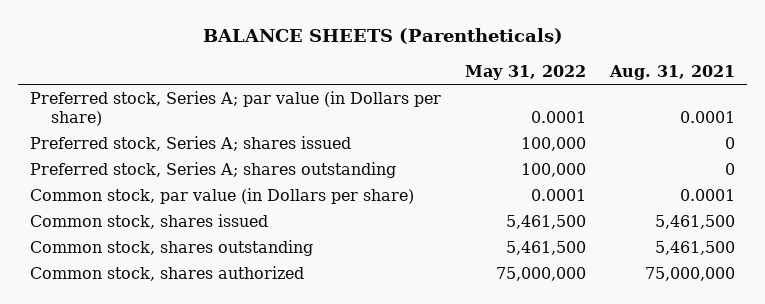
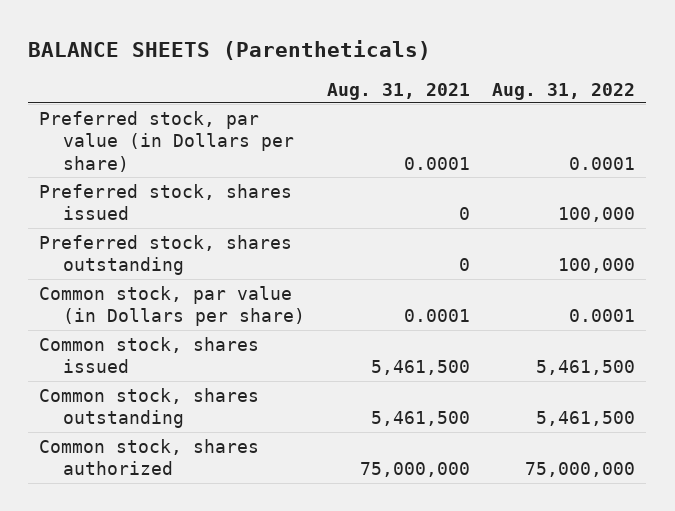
[465,64,587,80] May 31, 2022 -> none
none -> [492,82,636,100] Aug. 31, 2022
[29,90,441,126] Preferred stock, Series A; par value (in Dollars per share) -> [39,110,295,172] Preferred stock, par value (in Dollars per share)
[29,135,351,151] Preferred stock, Series A; shares issued -> [39,183,293,221] Preferred stock, shares issued
[29,161,396,178] Preferred stock, Series A; shares outstanding -> [39,234,293,276] Preferred stock, shares outstanding

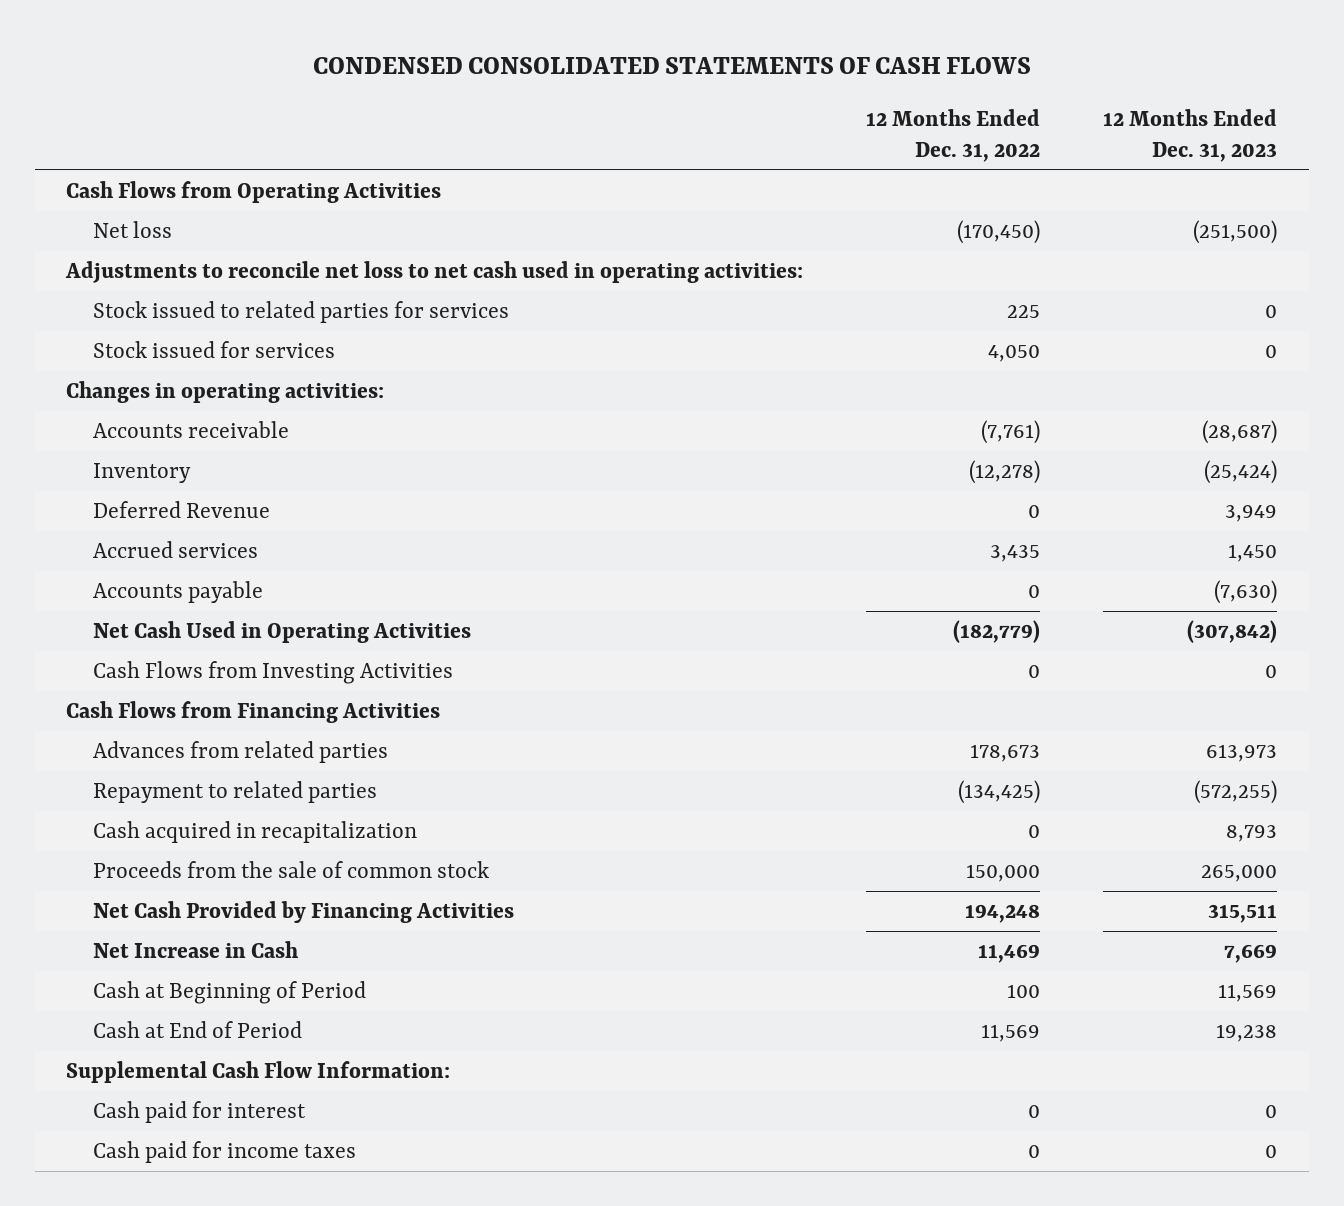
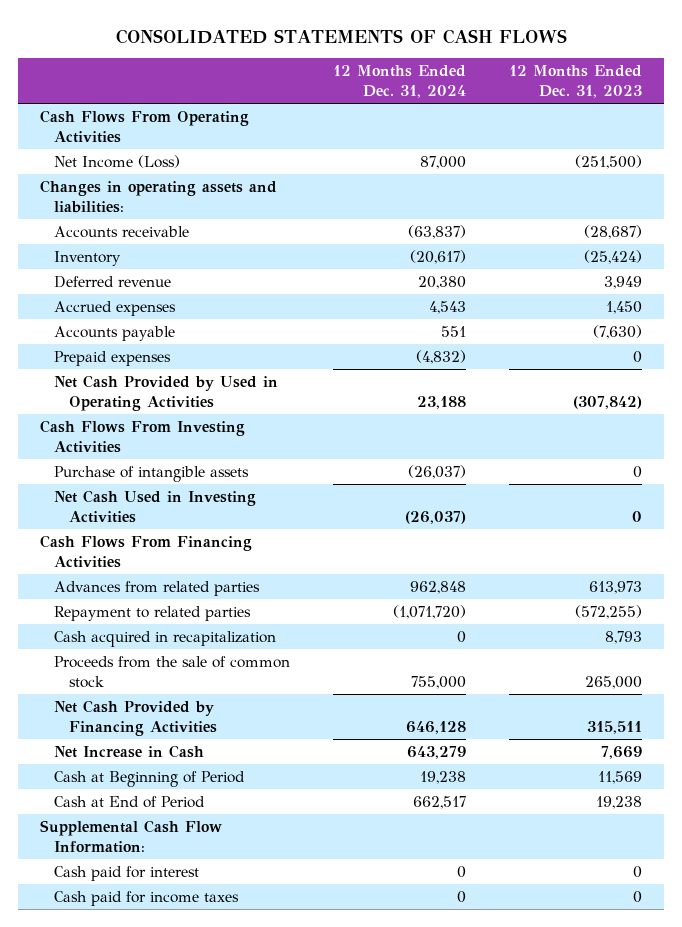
[312,56,1031,74] CONDENSED CONSOLIDATED STATEMENTS OF CASH FLOWS -> [115,28,567,44] CONSOLIDATED STATEMENTS OF CASH FLOWS
[866,108,1041,163] 12 Months Ended Dec. 31, 2022 -> none
none -> [333,64,467,99] 12 Months Ended Dec. 31, 2024
[65,261,804,284] Adjustments to reconcile net loss to net cash used in operating activities: -> none
[93,301,510,324] Stock issued to related parties for services -> none
[93,341,336,359] Stock issued for services -> none
[66,381,385,404] Changes in operating activities: -> none
[66,181,442,204] Cash Flows from Operating Activities -> [39,109,249,144] Cash Flows From Operating Activities
[93,221,173,239] Net loss -> [54,154,181,168] Net Income (Loss)
none -> [39,179,277,214] Changes in operating assets and liabilities:
[93,501,271,519] Deferred Revenue -> [54,275,172,288] Deferred revenue
[93,541,259,559] Accrued services -> [54,300,177,316] Accrued expenses
none -> [54,350,172,366] Prepaid expenses
[93,621,472,644] Net Cash Used in Operating Activities -> [54,374,279,412] Net Cash Provided by Used in Operating Activities
none -> [39,419,245,454] Cash Flows From Investing Activities
none -> [54,465,250,482] Purchase of intangible assets
[93,661,454,685] Cash Flows from Investing Activities -> [54,489,257,524] Net Cash Used in Investing Activities
[66,701,441,724] Cash Flows from Financing Activities -> [39,534,252,569] Cash Flows From Financing Activities

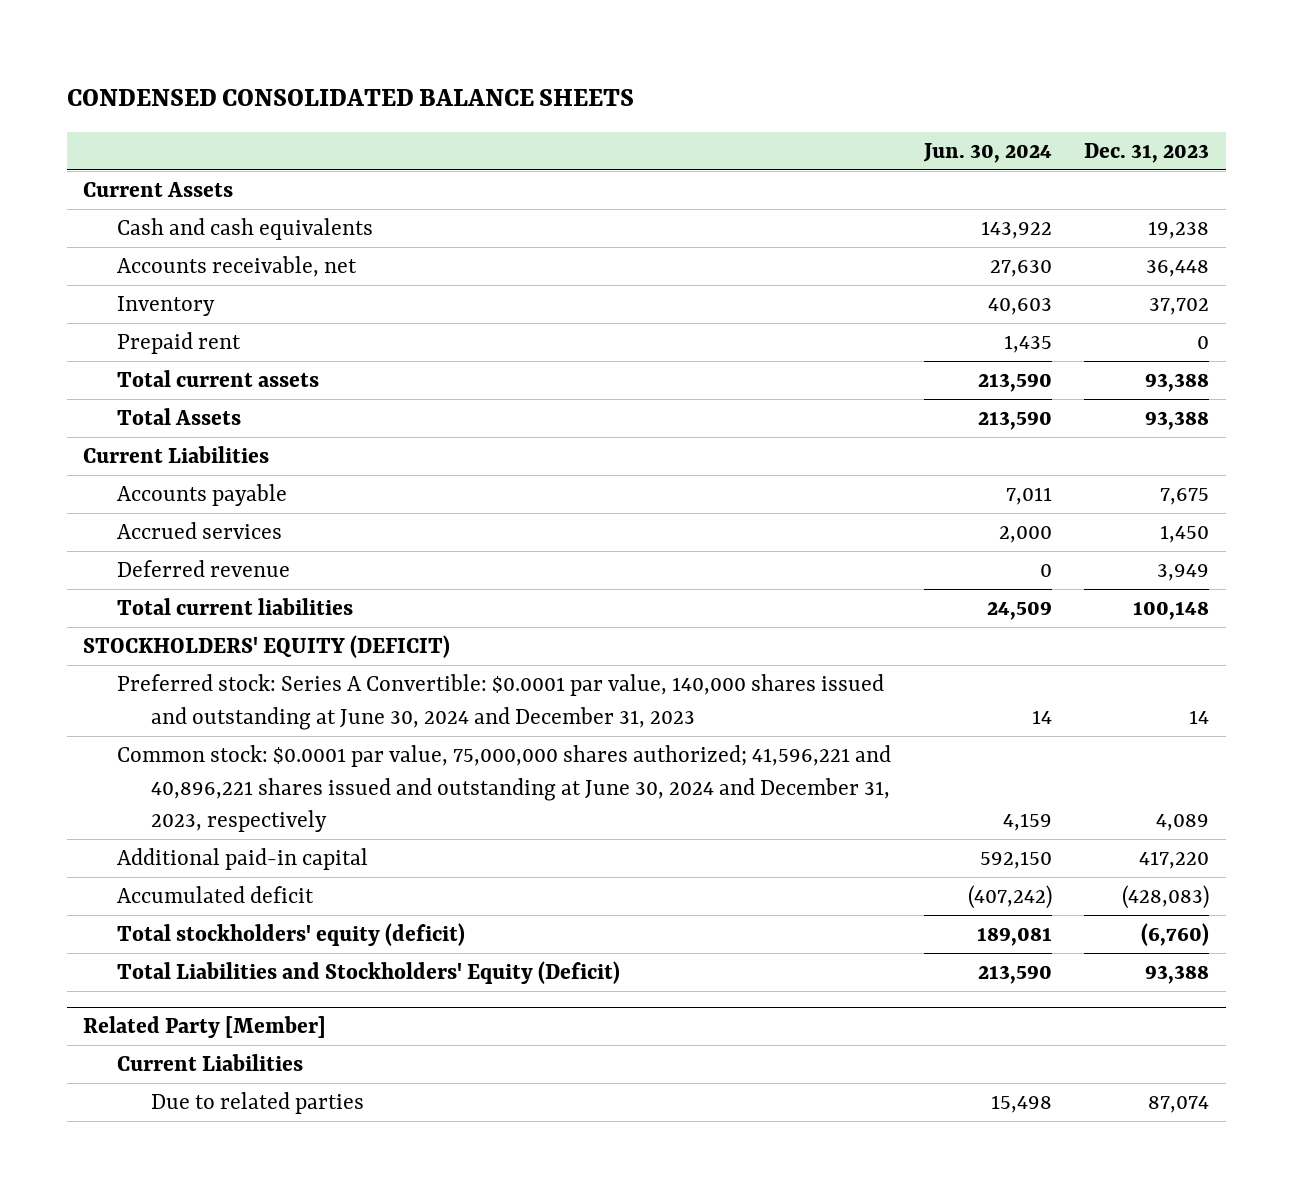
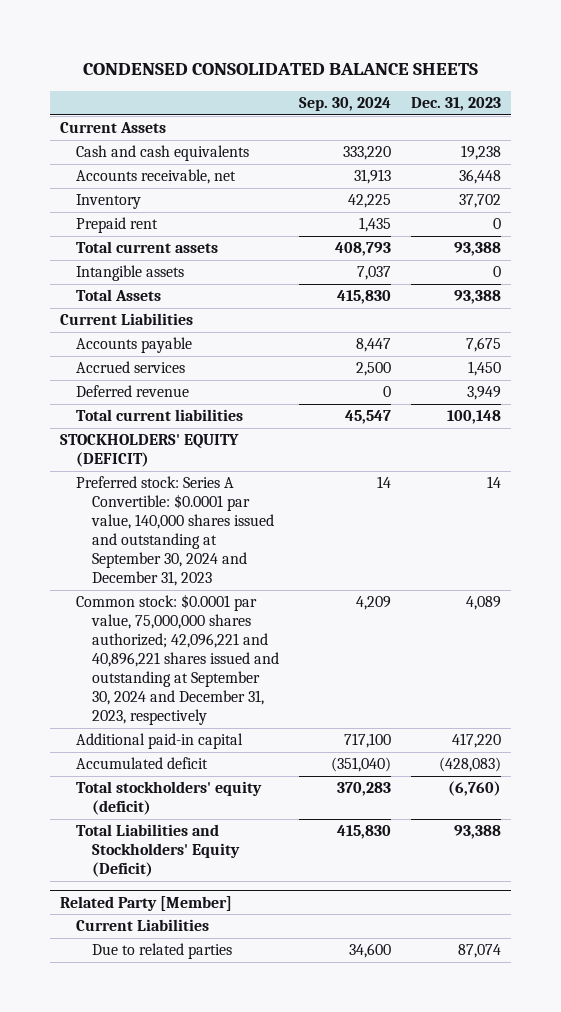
[922,142,1052,163] Jun. 30, 2024 -> none
none -> [298,97,391,112] Sep. 30, 2024
none -> [76,265,185,282] Intangible assets
[117,674,885,730] Preferred stock: Series A Convertible: $0.0001 par value, 140,000 shares issued and outstanding at June 30, 2024 and December 31, 2023 -> [76,476,274,587] Preferred stock: Series A Convertible: $0.0001 par value, 140,000 shares issued and outstanding at September 30, 2024 and December 31, 2023
[117,745,892,832] Common stock: $0.0001 par value, 75,000,000 shares authorized; 41,596,221 and 40,896,221 shares issued and outstanding at June 30, 2024 and December 31, 2023, respectively -> [76,594,279,726] Common stock: $0.0001 par value, 75,000,000 shares authorized; 42,096,221 and 40,896,221 shares issued and outstanding at September 30, 2024 and December 31, 2023, respectively

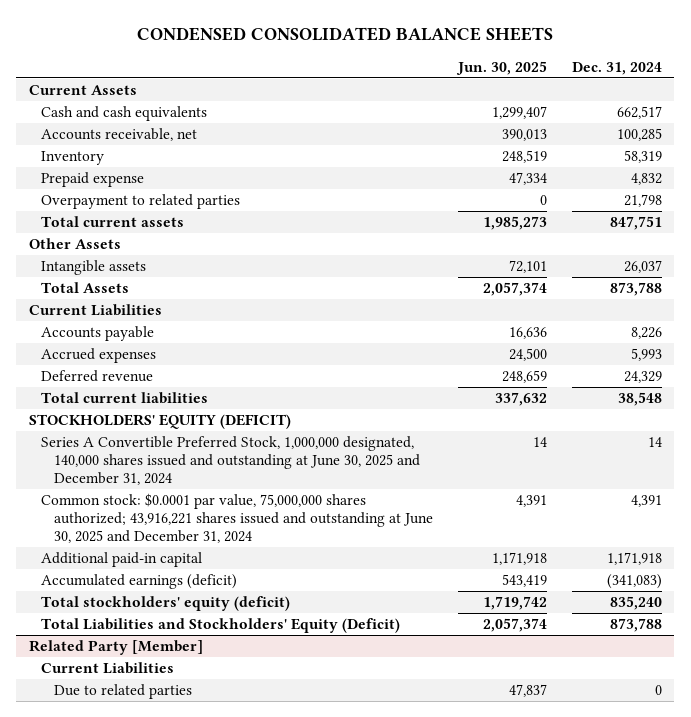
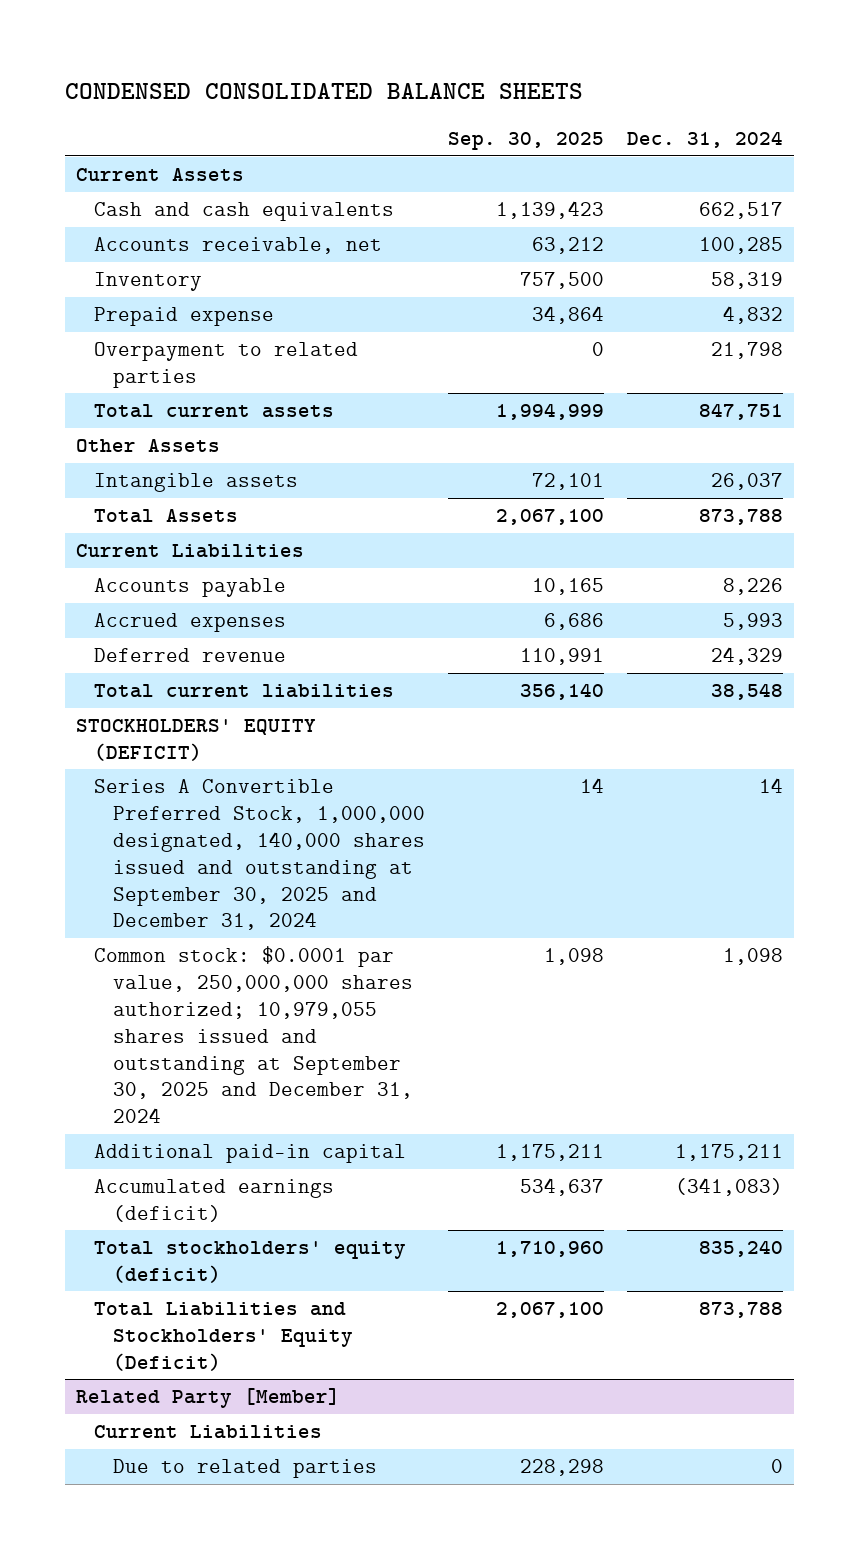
[455,60,547,75] Jun. 30, 2025 -> none
none -> [447,131,604,150] Sep. 30, 2025
[41,435,421,486] Series A Convertible Preferred Stock, 1,000,000 designated, 140,000 shares issued and outstanding at June 30, 2025 and December 31, 2024 -> [94,779,425,931] Series A Convertible Preferred Stock, 1,000,000 designated, 140,000 shares issued and outstanding at September 30, 2025 and December 31, 2024
[41,492,434,544] Common stock: $0.0001 par value, 75,000,000 shares authorized; 43,916,221 shares issued and outstanding at June 30, 2025 and December 31, 2024 -> [94,946,413,1124] Common stock: $0.0001 par value, 250,000,000 shares authorized; 10,979,055 shares issued and outstanding at September 30, 2025 and December 31, 2024
[630,494,662,507] 4,391 -> [722,948,783,966] 1,098
[606,551,662,565] 1,171,918 -> [674,1144,783,1162] 1,175,211

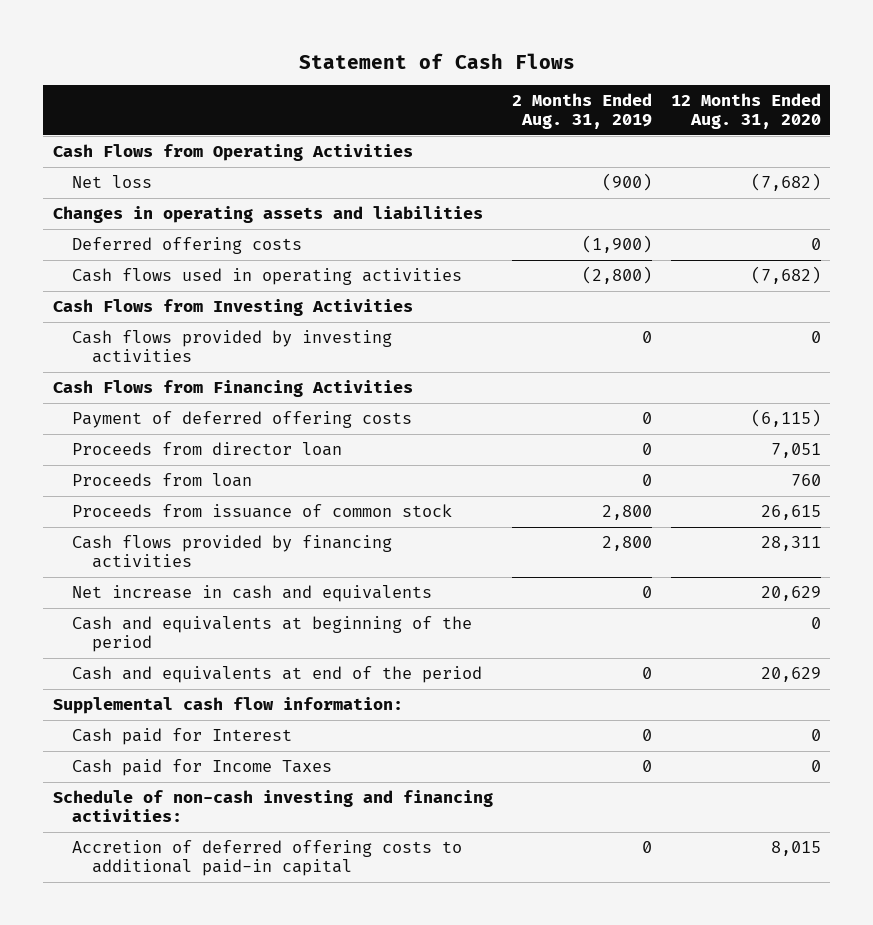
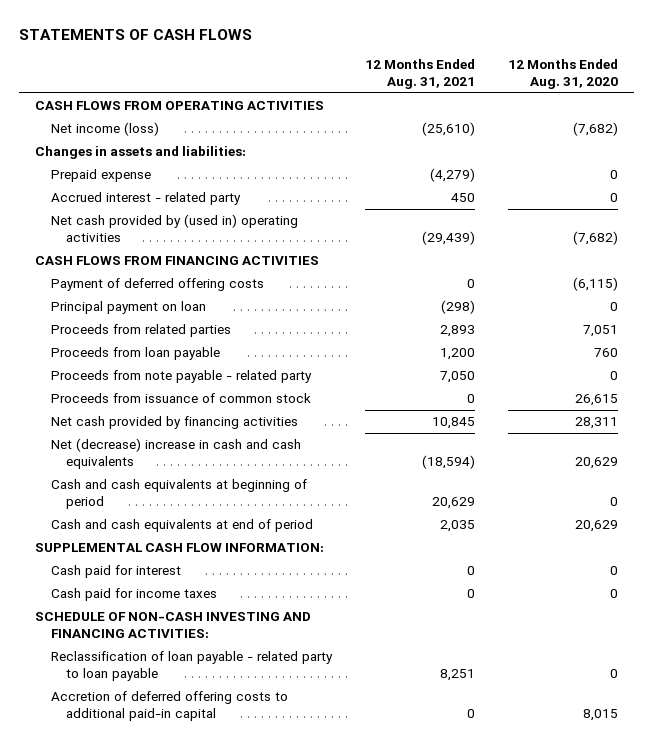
[298,52,575,69] Statement of Cash Flows -> [18,28,252,40] STATEMENTS OF CASH FLOWS
[511,92,652,129] 2 Months Ended Aug. 31, 2019 -> none
none -> [364,59,475,89] 12 Months Ended Aug. 31, 2021
[72,237,303,255] Deferred offering costs -> none
[52,299,413,317] Cash Flows from Investing Activities -> none
[72,330,393,364] Cash flows provided by investing activities -> none
[52,144,413,162] Cash Flows from Operating Activities -> [35,101,325,111] CASH FLOWS FROM OPERATING ACTIVITIES
[72,175,153,189] Net loss -> [50,122,159,137] Net income (loss)
[52,206,483,224] Changes in operating assets and liabilities -> [35,146,247,160] Changes in assets and liabilities:
none -> [50,169,151,183] Prepaid expense
none -> [50,192,241,206] Accrued interest - related party
[72,268,463,286] Cash flows used in operating activities -> [50,214,298,243] Net cash provided by (used in) operating activities
[52,380,413,398] Cash Flows from Financing Activities -> [35,256,320,266] CASH FLOWS FROM FINANCING ACTIVITIES
none -> [50,301,206,315] Principal payment on loan
[72,442,343,457] Proceeds from director loan -> [50,324,231,338] Proceeds from related parties
none -> [50,347,220,361] Proceeds from loan payable
[72,473,253,488] Proceeds from loan -> [50,370,312,384] Proceeds from note payable - related party
[790,474,821,487] 760 -> [609,371,618,381] 0
[72,535,393,569] Cash flows provided by financing activities -> [50,416,298,430] Net cash provided by financing activities
[72,585,433,603] Net increase in cash and equivalents -> [50,438,301,470] Net (decrease) increase in cash and cash equivalents
[72,616,473,653] Cash and equivalents at beginning of the period -> [50,479,307,510] Cash and cash equivalents at beginning of period
[72,666,483,684] Cash and equivalents at end of the period -> [50,519,313,533] Cash and cash equivalents at end of period
[52,697,403,715] Supplemental cash flow information: -> [35,543,325,553] SUPPLEMENTAL CASH FLOW INFORMATION:
[72,728,293,746] Cash paid for Interest -> [50,565,181,579] Cash paid for interest
[72,759,333,777] Cash paid for Income Taxes -> [50,588,217,602] Cash paid for income taxes
[52,790,493,823] Schedule of non-cash investing and financing activities: -> [35,612,312,639] SCHEDULE OF NON-CASH INVESTING AND FINANCING ACTIVITIES:
none -> [50,651,333,682] Reclassification of loan payable - related party to loan payable

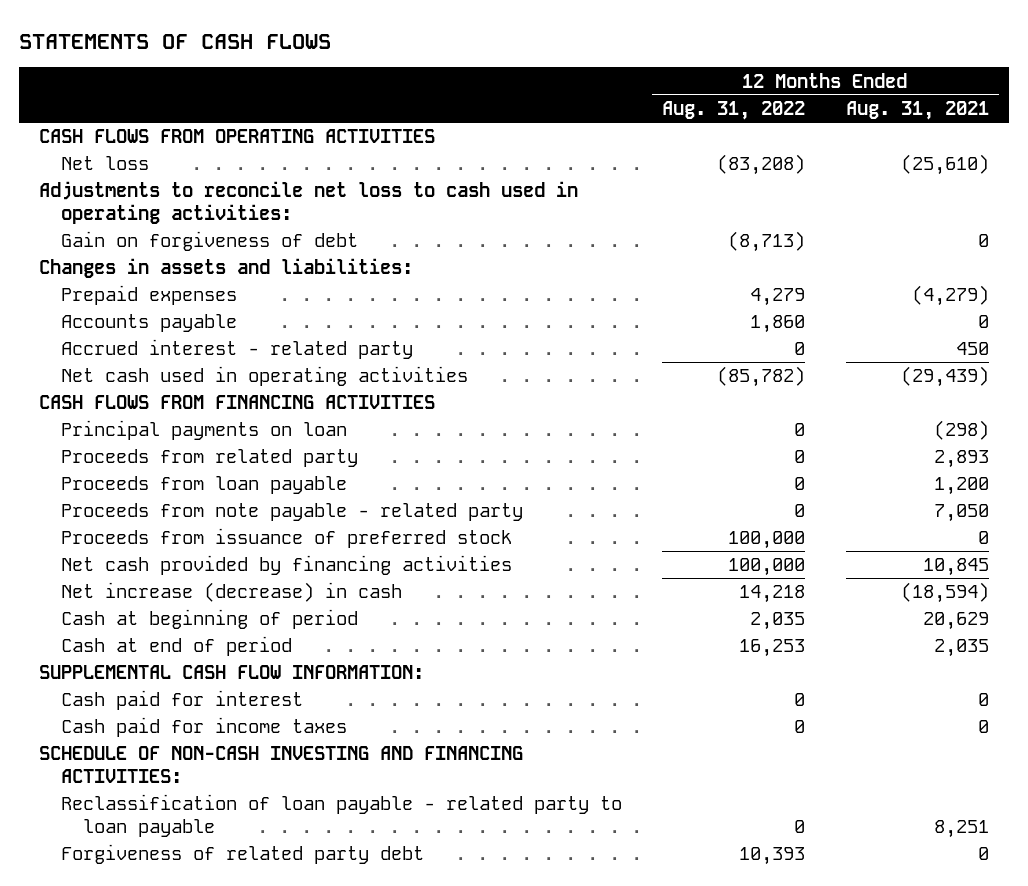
[507,59,618,89] 12 Months Ended Aug. 31, 2020 -> none
none -> [662,101,806,121] Aug. 31, 2022
[50,122,159,137] Net income (loss) -> [61,156,150,171] Net loss
none -> [39,181,579,225] Adjustments to reconcile net loss to cash used in operating activities:
none -> [61,231,359,252] Gain on forgiveness of debt
[50,169,151,183] Prepaid expense -> [61,285,238,306] Prepaid expenses
none -> [61,314,238,333] Accounts payable
[50,214,298,243] Net cash provided by (used in) operating activities -> [61,366,469,387] Net cash used in operating activities
[50,278,264,292] Payment of deferred offering costs -> none
[50,301,206,315] Principal payment on loan -> [61,420,348,441] Principal payments on loan
[50,324,231,338] Proceeds from related parties -> [61,449,359,468] Proceeds from related party
[50,393,311,404] Proceeds from issuance of common stock -> [61,528,513,549] Proceeds from issuance of preferred stock
[50,438,301,470] Net (decrease) increase in cash and cash equivalents -> [61,582,403,603] Net increase (decrease) in cash
[50,479,307,510] Cash and cash equivalents at beginning of period -> [61,609,359,630] Cash at beginning of period
[50,519,313,533] Cash and cash equivalents at end of period -> [61,636,293,657] Cash at end of period
[50,691,288,722] Accretion of deferred offering costs to additional paid-in capital -> none
none -> [61,844,425,865] Forgiveness of related party debt

